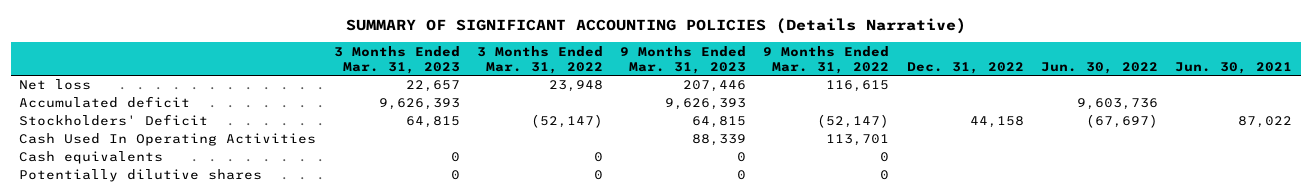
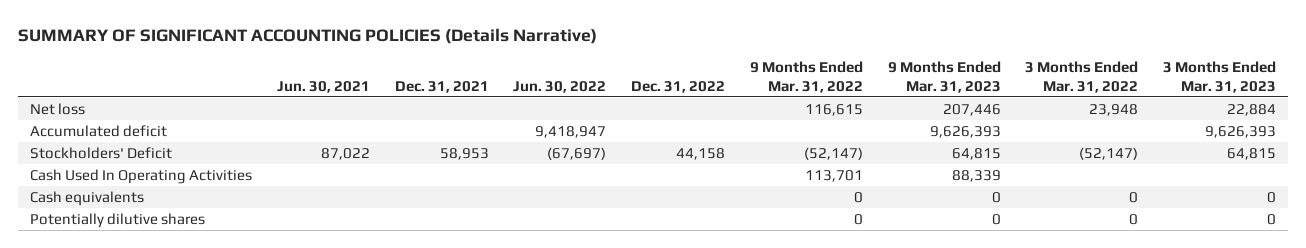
none -> [394,80,489,93] Dec. 31, 2021
[405,80,460,93] 22,657 -> [1227,104,1277,117] 22,884
[1076,98,1158,111] 9,603,736 -> [535,126,607,139] 9,418,947

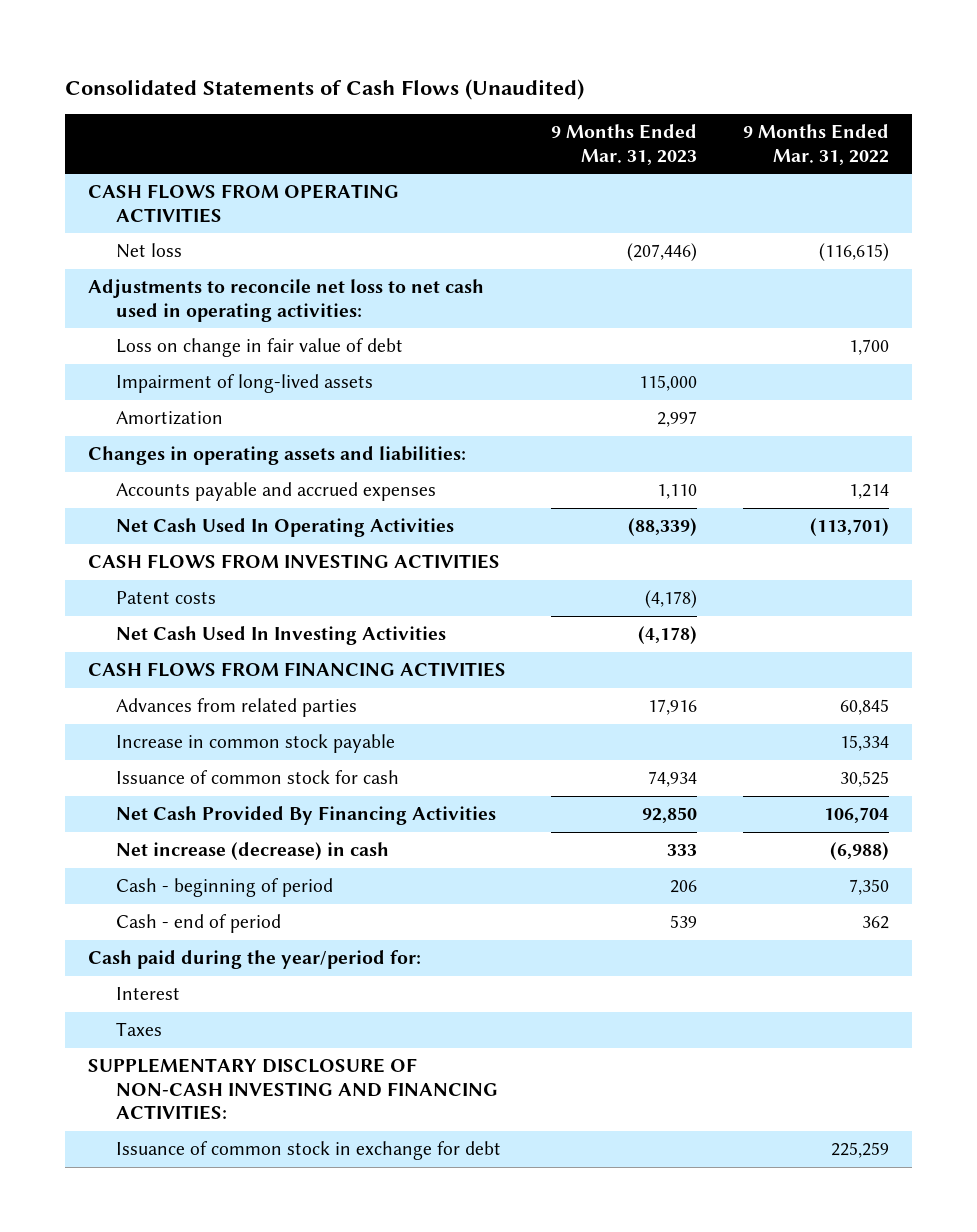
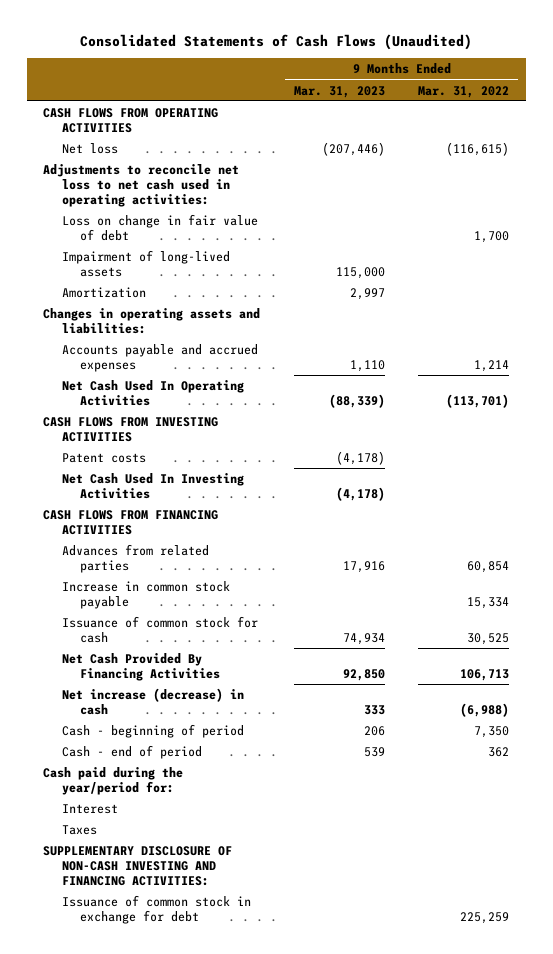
[840,699,890,716] 60,845 -> [467,560,510,573] 60,854
[824,807,890,824] 106,704 -> [460,668,510,681] 106,713

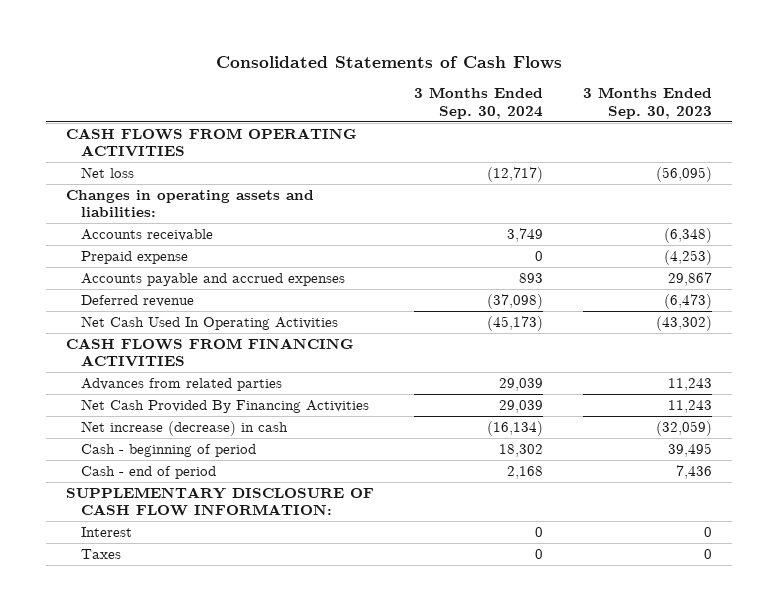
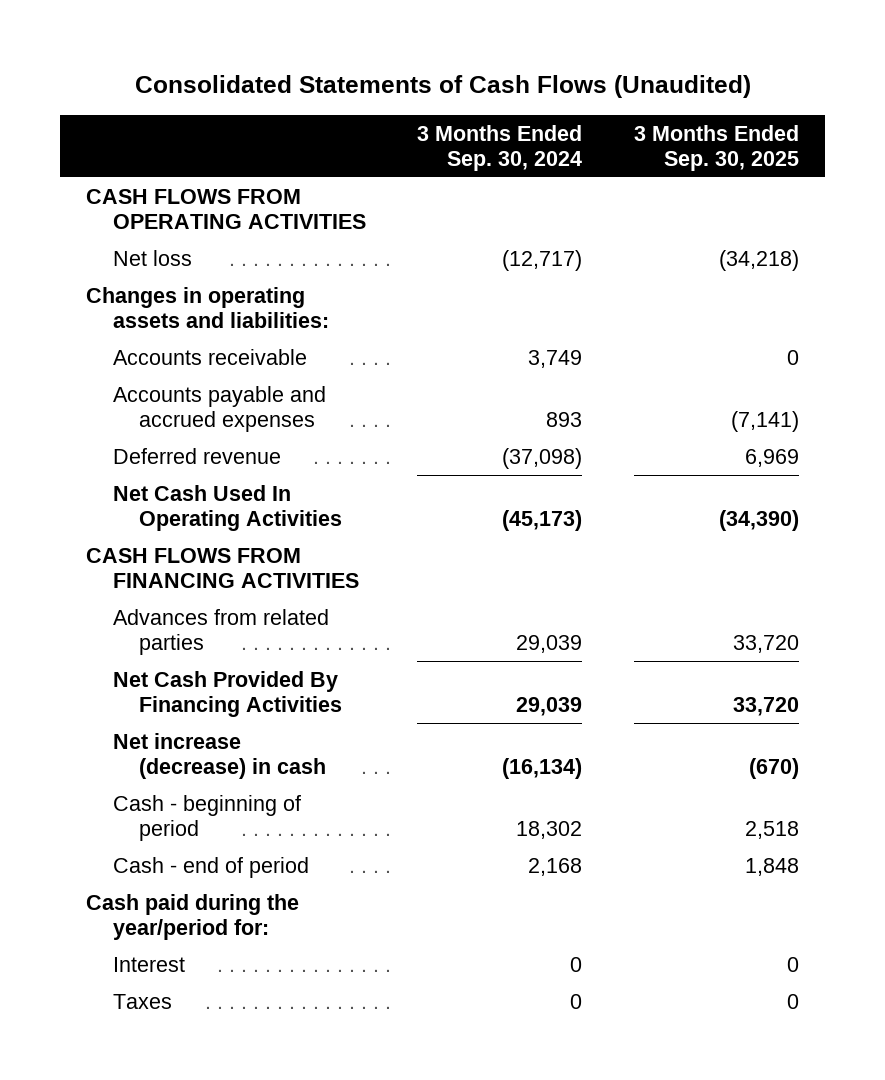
[216,56,563,70] Consolidated Statements of Cash Flows -> [134,75,751,99] Consolidated Statements of Cash Flows (Unaudited)
[583,87,713,119] 3 Months Ended Sep. 30, 2023 -> none
none -> [634,124,800,171] 3 Months Ended Sep. 30, 2025
[80,250,188,264] Prepaid expense -> none
[66,486,375,517] SUPPLEMENTARY DISCLOSURE OF CASH FLOW INFORMATION: -> none
none -> [85,893,299,940] Cash paid during the year/period for:

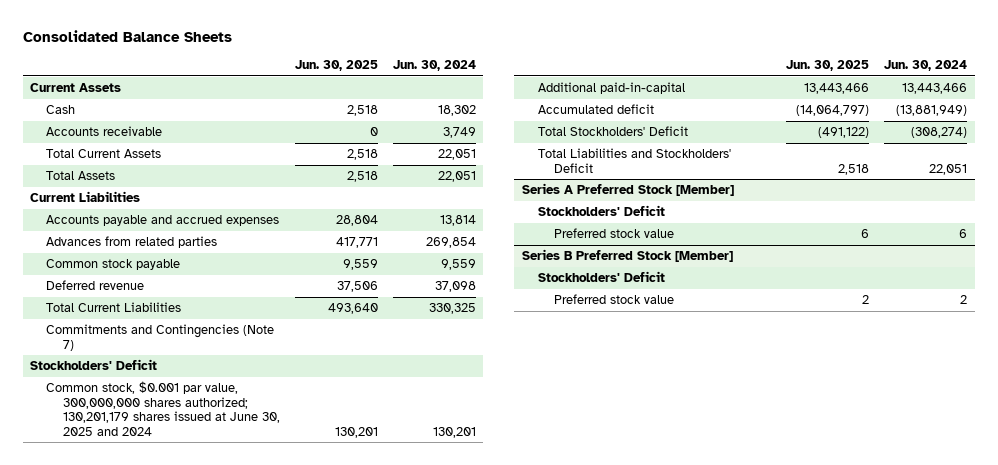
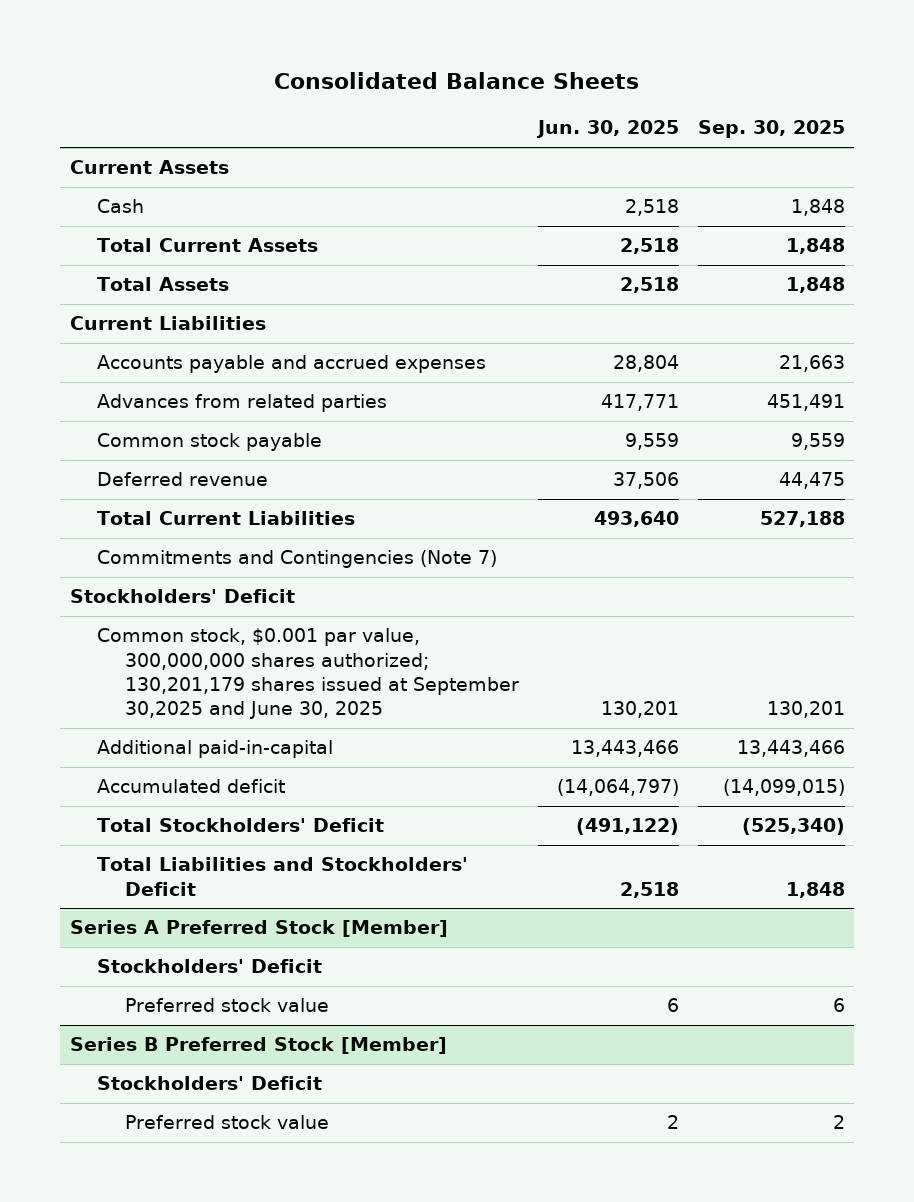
[392,60,476,72] Jun. 30, 2024 -> none
none -> [697,120,845,139] Sep. 30, 2025
[46,125,163,136] Accounts receivable -> none
[46,380,280,436] Common stock, $0.001 par value, 300,000,000 shares authorized; 130,201,179 shares issued at June 30, 2025 and 2024 -> [97,628,519,720] Common stock, $0.001 par value, 300,000,000 shares authorized; 130,201,179 shares issued at September 30,2025 and June 30, 2025

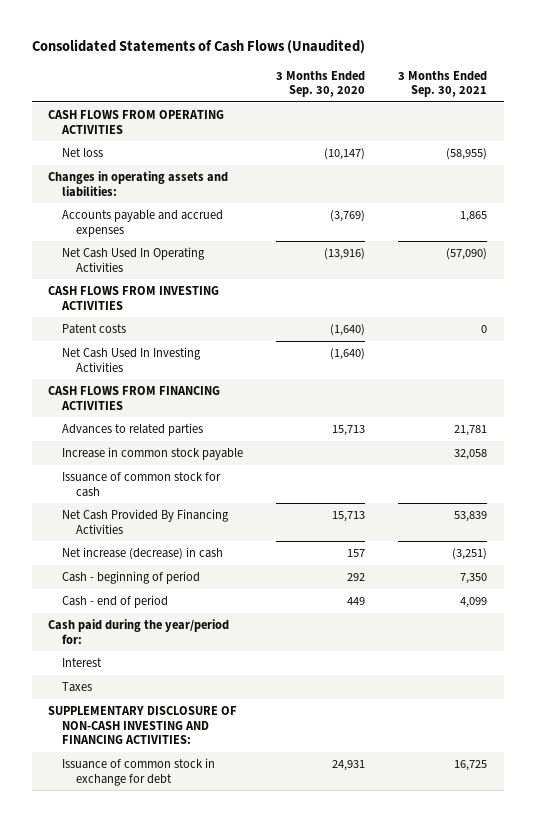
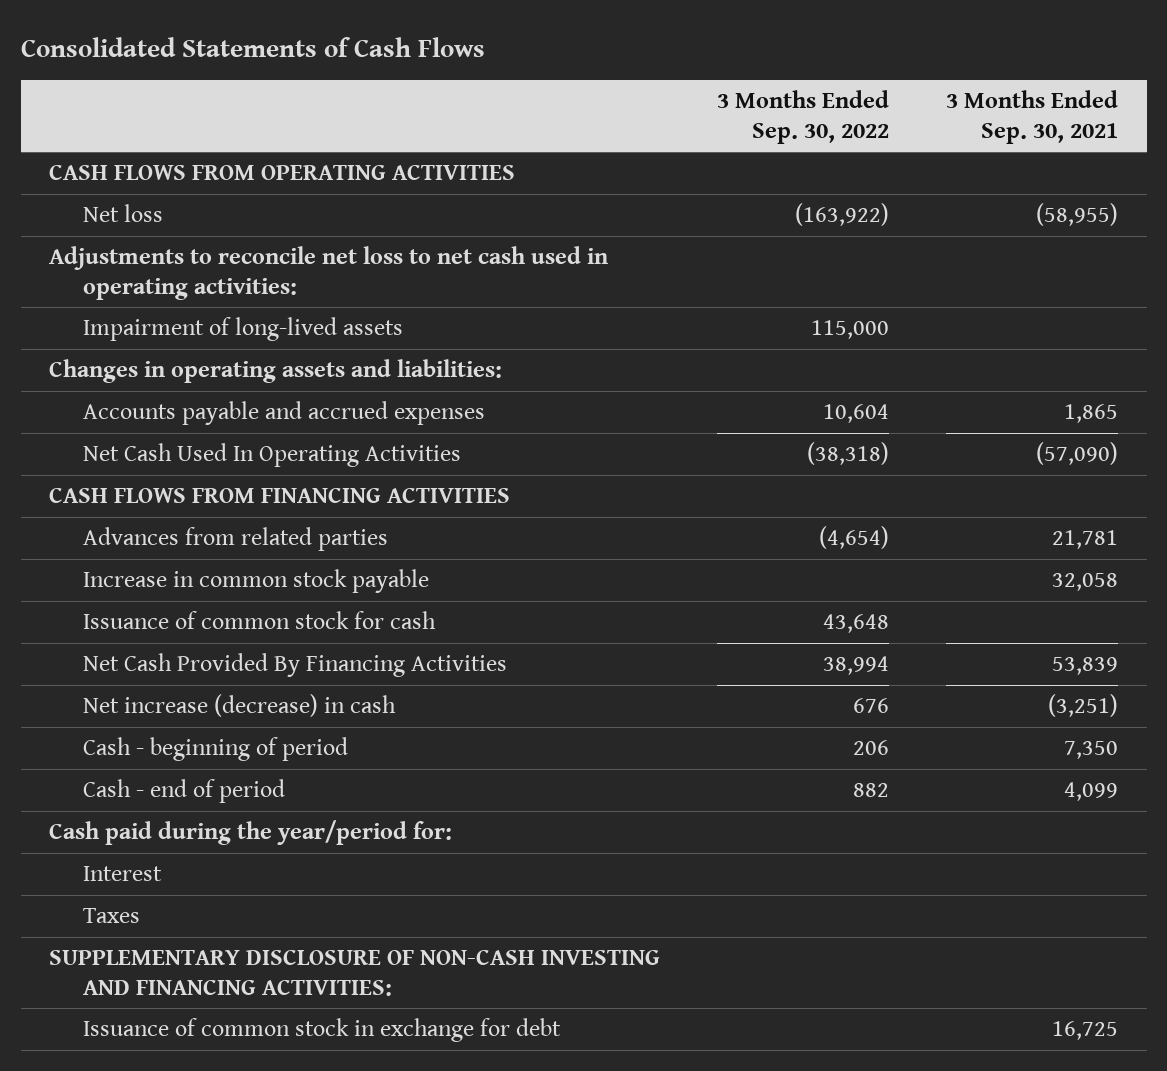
[31,39,365,55] Consolidated Statements of Cash Flows (Unaudited) -> [20,36,485,57] Consolidated Statements of Cash Flows
[276,70,366,98] 3 Months Ended Sep. 30, 2020 -> none
none -> [717,90,890,144] 3 Months Ended Sep. 30, 2022
none -> [49,246,609,300] Adjustments to reconcile net loss to net cash used in operating activities:
none -> [83,317,404,342] Impairment of long-lived assets
[48,286,220,310] CASH FLOWS FROM INVESTING ACTIVITIES -> none
[61,324,126,335] Patent costs -> none
[61,347,201,372] Net Cash Used In Investing Activities -> none
[61,423,203,437] Advances to related parties -> [83,527,389,552] Advances from related parties

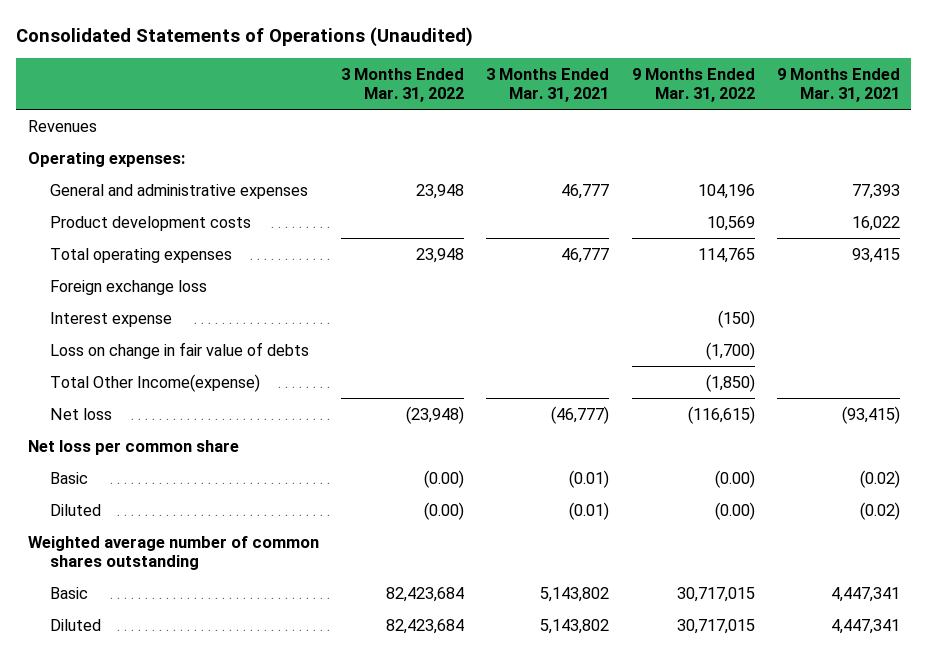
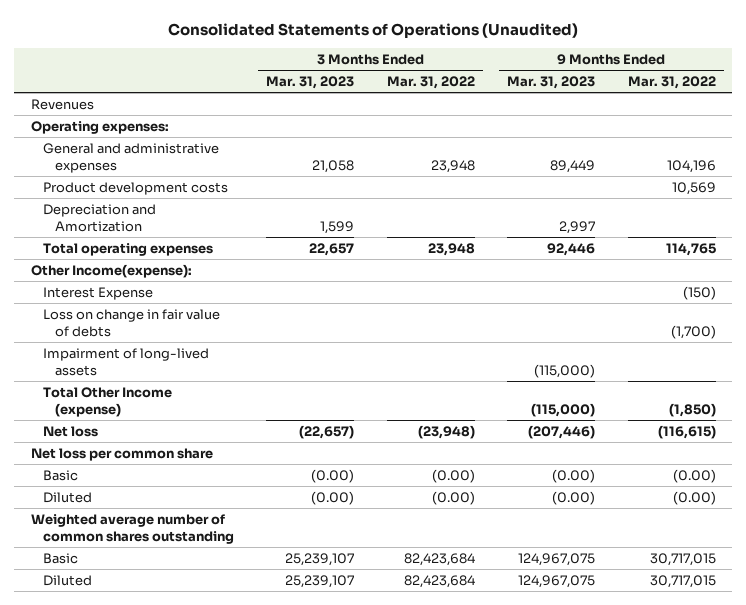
[486,67,610,103] 3 Months Ended Mar. 31, 2021 -> none
[776,67,900,103] 9 Months Ended Mar. 31, 2021 -> none
none -> [266,75,355,89] Mar. 31, 2023
none -> [507,75,596,89] Mar. 31, 2023
none -> [42,203,156,232] Depreciation and Amortization
[50,279,208,295] Foreign exchange loss -> none
none -> [30,263,192,278] Other Income(expense):
[50,311,173,327] Interest expense -> [42,286,153,300] Interest Expense
none -> [42,347,209,376] Impairment of long-lived assets
[50,373,261,392] Total Other Income(expense) -> [42,386,172,417] Total Other Income (expense)

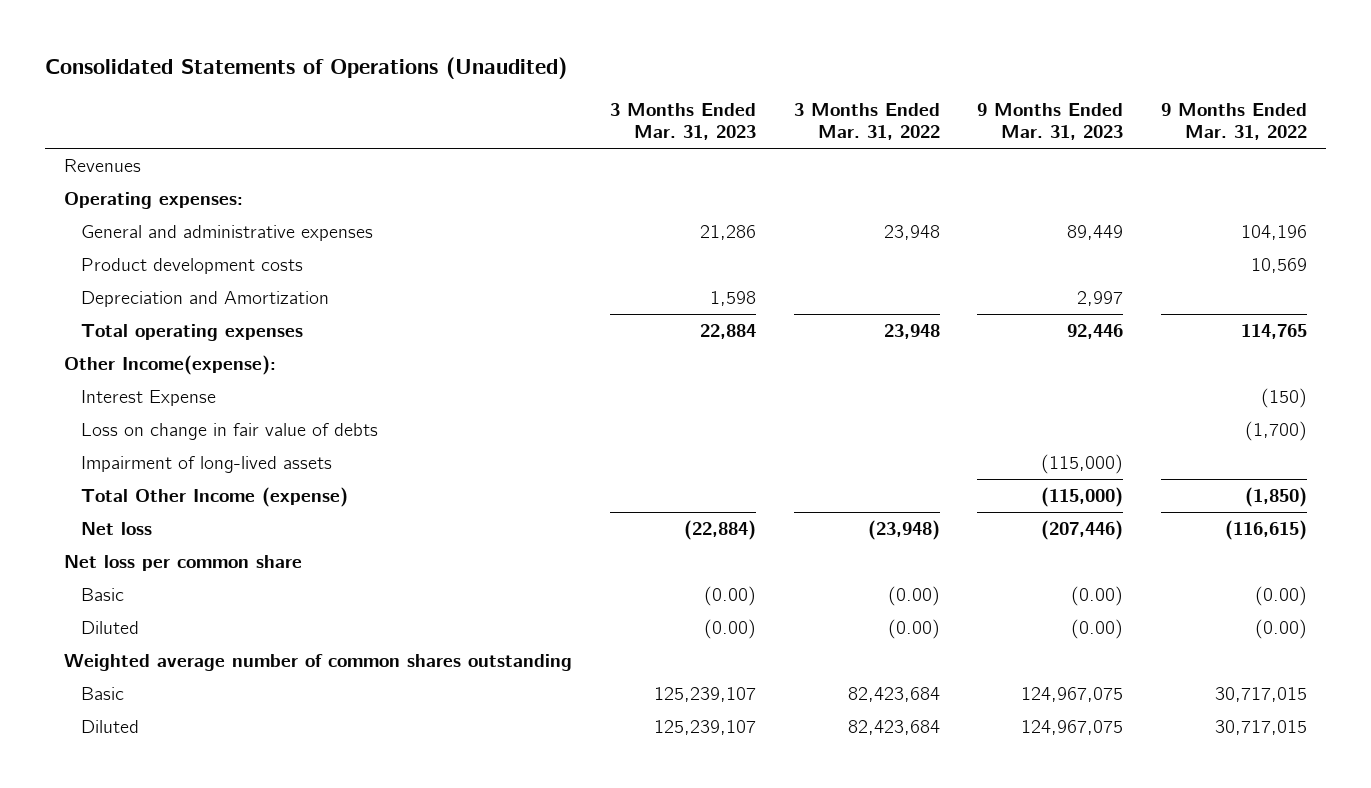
[312,159,355,173] 21,058 -> [699,225,756,241] 21,286
[320,220,355,234] 1,599 -> [709,291,756,307] 1,598
[309,242,355,256] 22,657 -> [699,324,756,340] 22,884
[299,424,355,439] (22,657) -> [683,520,756,541] (22,884)
[285,552,355,566] 25,239,107 -> [653,687,756,703] 125,239,107
[285,574,355,588] 25,239,107 -> [653,720,756,736] 125,239,107

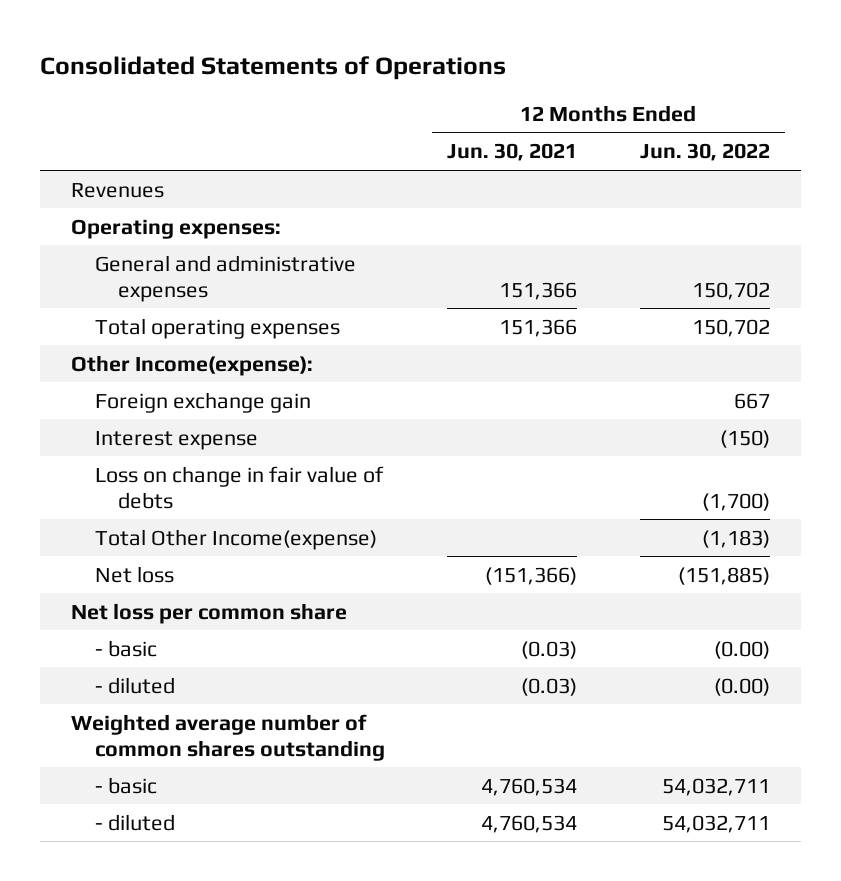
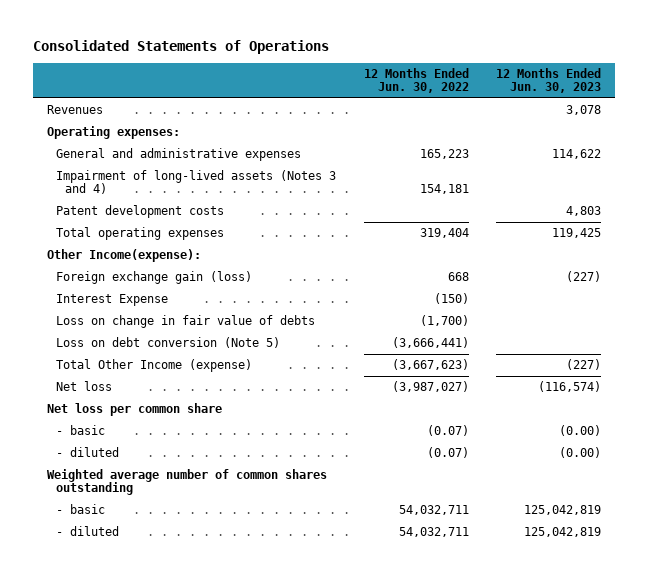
[447,143,578,162] Jun. 30, 2021 -> none
none -> [496,67,602,94] 12 Months Ended Jun. 30, 2023
[691,281,770,300] 150,702 -> [419,149,469,160] 165,223
none -> [56,170,337,195] Impairment of long-lived assets (Notes 3 and 4)
none -> [56,205,225,219] Patent development costs
[691,318,770,337] 150,702 -> [419,228,469,239] 319,404
[94,391,311,413] Foreign exchange gain -> [56,271,253,285] Foreign exchange gain (loss)
[733,392,770,409] 667 -> [447,272,469,282] 668
[94,430,258,450] Interest expense -> [56,294,169,307] Interest Expense
none -> [56,337,281,349] Loss on debt conversion (Note 5)
[94,528,377,550] Total Other Income(expense) -> [56,359,253,373] Total Other Income (expense)
[701,529,770,548] (1,183) -> [391,359,469,371] (3,667,623)
[677,566,770,585] (151,885) -> [391,381,469,393] (3,987,027)
[713,640,770,659] (0.00) -> [426,425,469,437] (0.07)
[713,677,770,696] (0.00) -> [426,447,469,459] (0.07)

